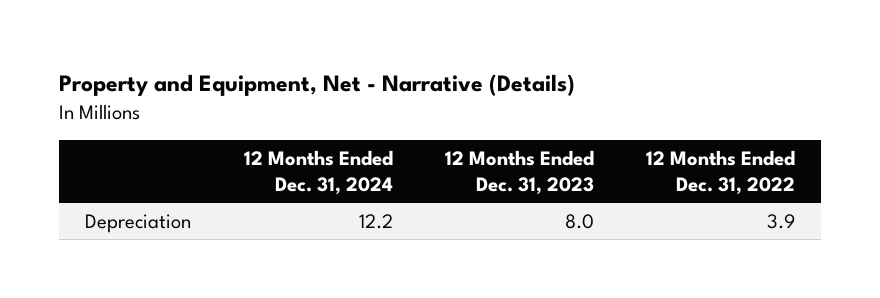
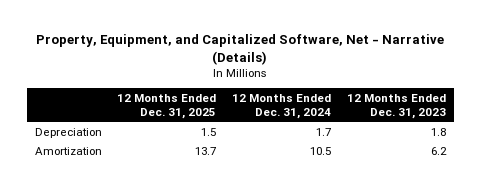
[59,74,576,97] Property and Equipment, Net - Narrative (Details) -> [36,34,445,65] Property, Equipment, and Capitalized Software, Net - Narrative (Details)
[646,149,796,195] 12 Months Ended Dec. 31, 2022 -> none
none -> [117,93,217,119] 12 Months Ended Dec. 31, 2025
[358,213,393,229] 12.2 -> [316,127,332,136] 1.7
[564,213,594,229] 8.0 -> [431,127,447,136] 1.8
none -> [34,146,102,155] Amortization

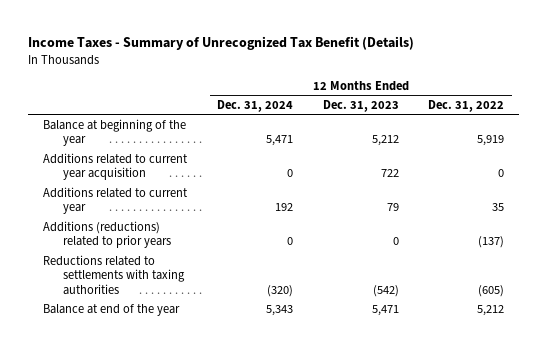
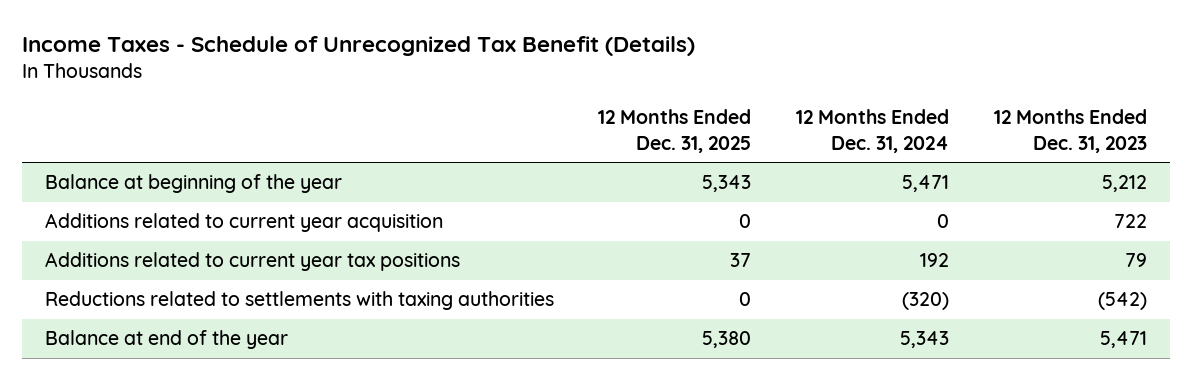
[28,36,415,51] Income Taxes - Summary of Unrecognized Tax Benefit (Details) -> [22,36,696,57] Income Taxes - Schedule of Unrecognized Tax Benefit (Details)
[428,99,505,112] Dec. 31, 2022 -> none
none -> [598,109,752,153] 12 Months Ended Dec. 31, 2025
[43,220,171,249] Additions (reductions) related to prior years -> none
[43,186,189,215] Additions related to current year -> [44,252,460,272] Additions related to current year tax positions

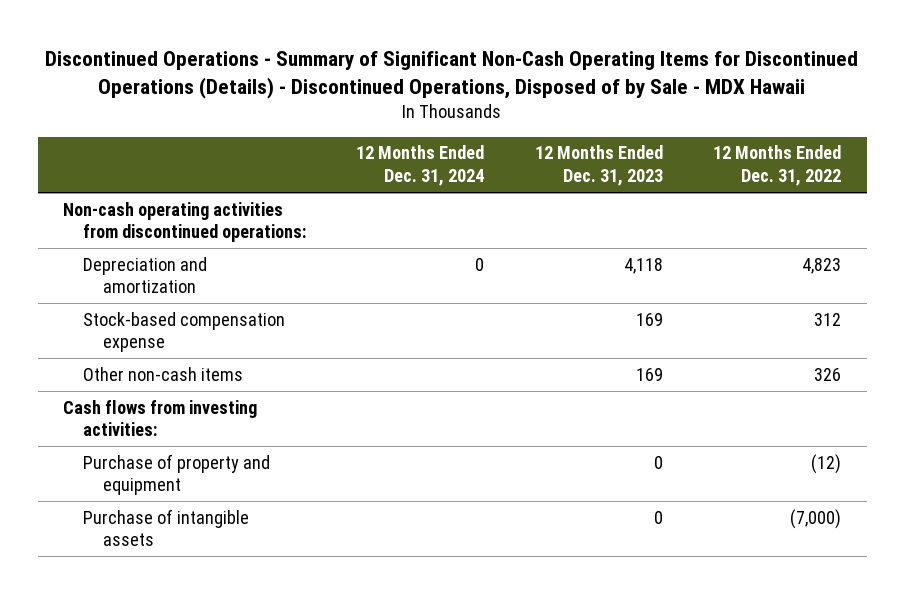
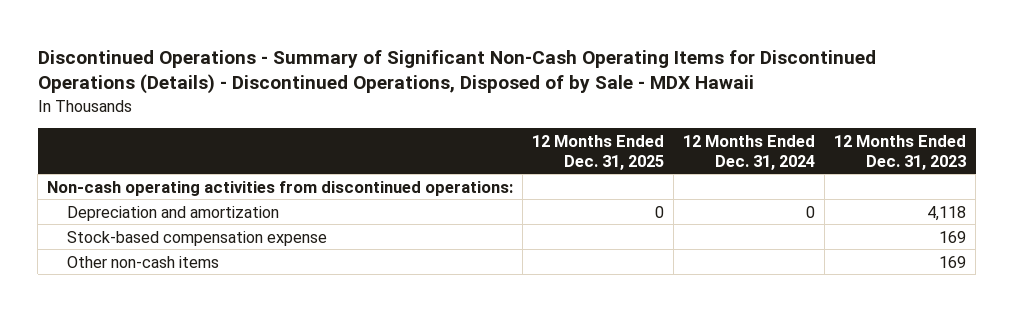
[713,145,842,187] 12 Months Ended Dec. 31, 2022 -> none
none -> [532,134,665,170] 12 Months Ended Dec. 31, 2025
[63,399,258,437] Cash flows from investing activities: -> none
[83,453,271,496] Purchase of property and equipment -> none
[83,508,250,547] Purchase of intangible assets -> none

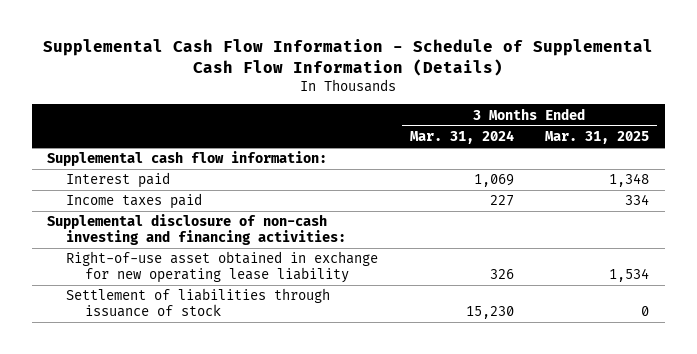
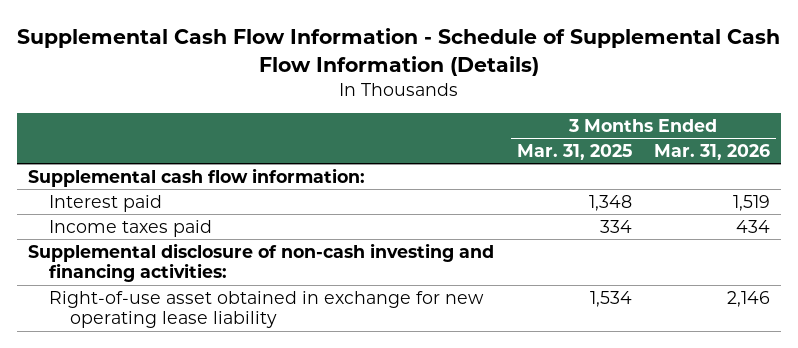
[409,130,514,145] Mar. 31, 2024 -> none
none -> [654,144,771,161] Mar. 31, 2026
[66,288,331,318] Settlement of liabilities through issuance of stock -> none

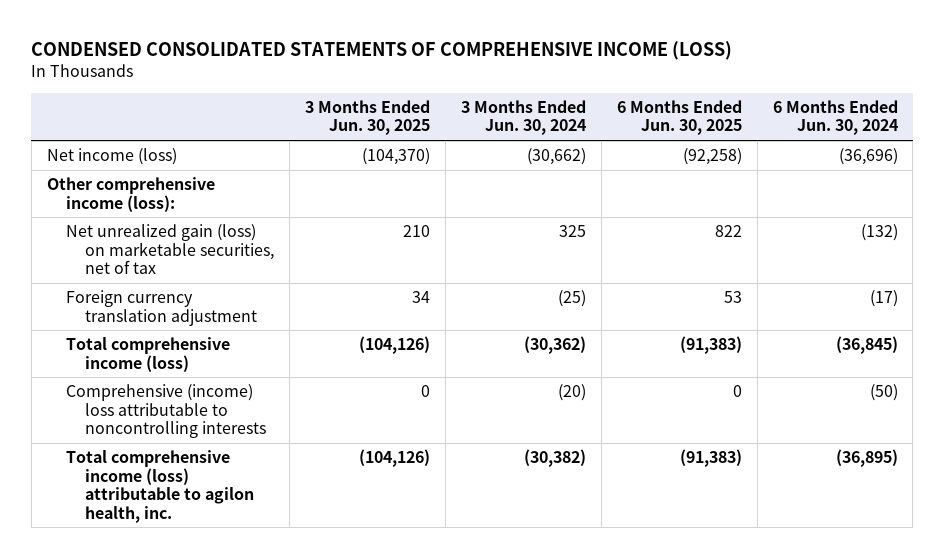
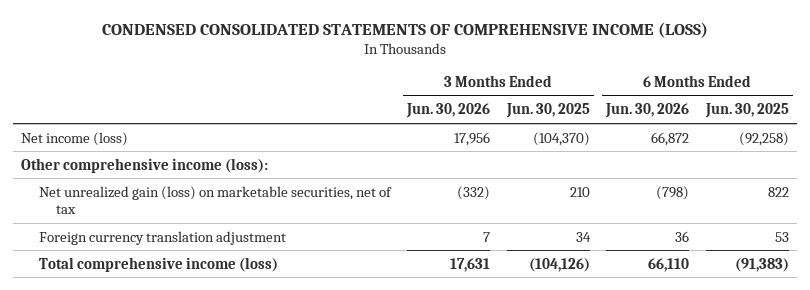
[460,99,586,136] 3 Months Ended Jun. 30, 2024 -> none
[772,99,898,136] 6 Months Ended Jun. 30, 2024 -> none
none -> [406,103,491,119] Jun. 30, 2026
none -> [605,103,690,119] Jun. 30, 2026
[65,384,267,439] Comprehensive (income) loss attributable to noncontrolling interests -> none
[65,450,255,523] Total comprehensive income (loss) attributable to agilon health, inc. -> none

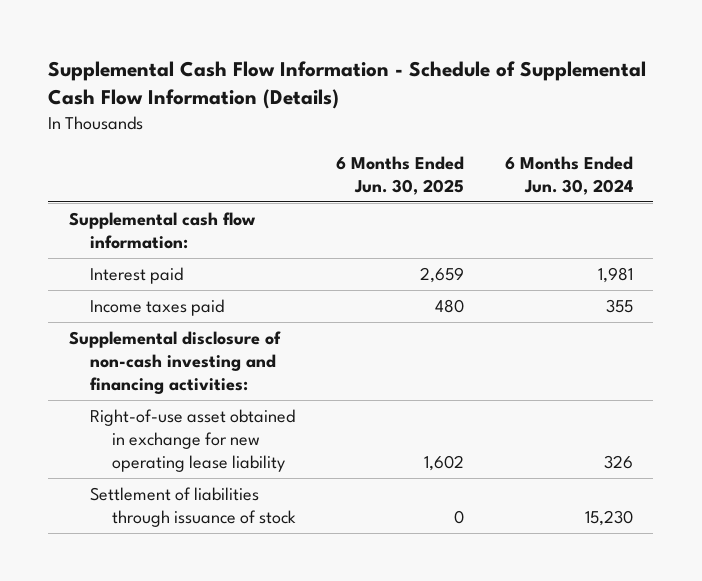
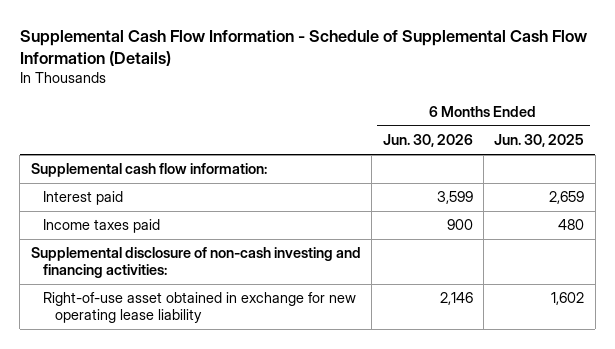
[504,155,633,195] 6 Months Ended Jun. 30, 2024 -> none
none -> [382,134,473,148] Jun. 30, 2026
[90,486,296,527] Settlement of liabilities through issuance of stock -> none

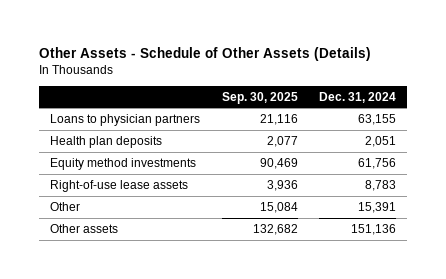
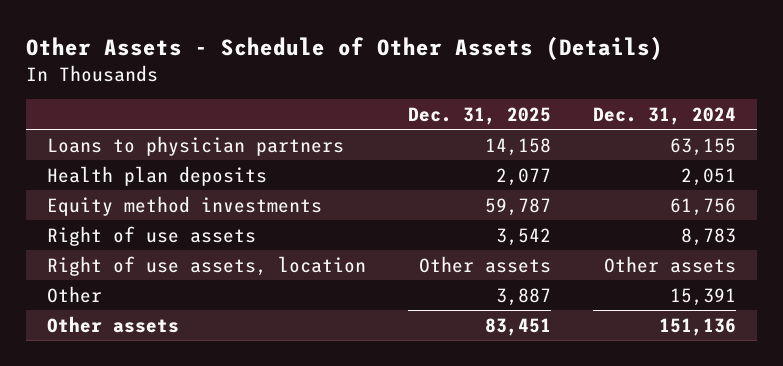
[221,91,298,104] Sep. 30, 2025 -> none
none -> [407,107,551,126] Dec. 31, 2025
[50,179,189,192] Right-of-use lease assets -> [46,225,256,246] Right of use assets
none -> [46,255,366,276] Right of use assets, location

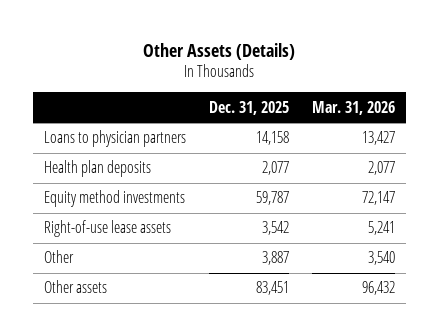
[25,36,663,60] Other Assets - Schedule of Other Assets (Details) -> [143,42,296,60] Other Assets (Details)
[592,107,736,126] Dec. 31, 2024 -> none
none -> [311,100,395,115] Mar. 31, 2026
[46,255,366,276] Right of use assets, location -> none
[46,225,256,246] Right of use assets -> [44,220,172,238] Right-of-use lease assets

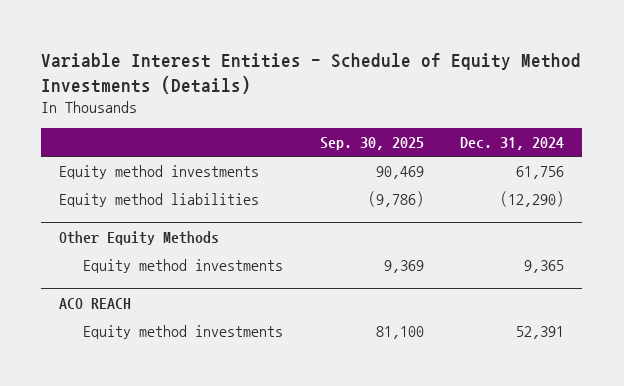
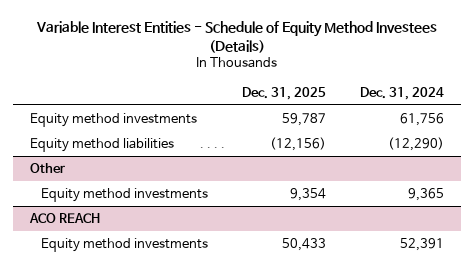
[41,52,582,94] Variable Interest Entities - Schedule of Equity Method Investments (Details) -> [36,20,438,53] Variable Interest Entities - Schedule of Equity Method Investees (Details)
[319,137,424,151] Sep. 30, 2025 -> none
none -> [242,86,327,100] Dec. 31, 2025
[59,231,220,246] Other Equity Methods -> [29,162,65,173] Other

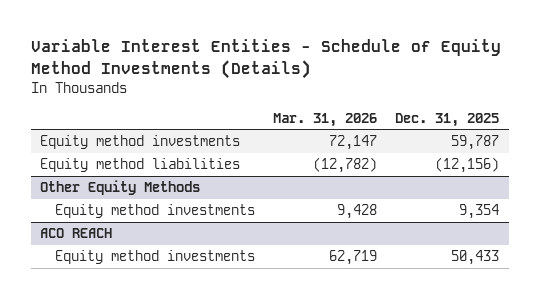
[36,20,438,53] Variable Interest Entities - Schedule of Equity Method Investees (Details) -> [30,39,501,79] Variable Interest Entities - Schedule of Equity Method Investments (Details)
[360,86,445,100] Dec. 31, 2024 -> none
none -> [273,112,378,127] Mar. 31, 2026
[29,162,65,173] Other -> [39,180,200,196] Other Equity Methods

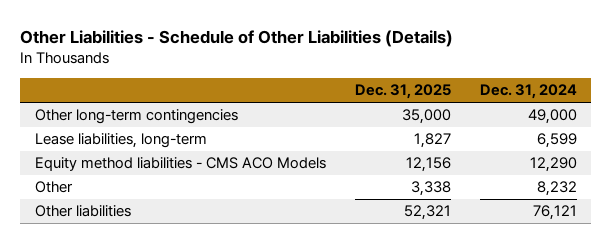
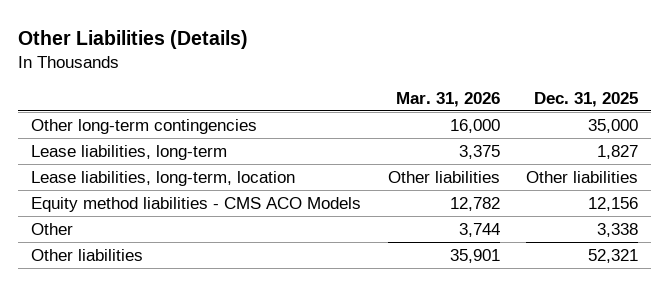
[20,30,454,48] Other Liabilities - Schedule of Other Liabilities (Details) -> [18,29,249,49] Other Liabilities (Details)
[479,84,577,100] Dec. 31, 2024 -> none
none -> [395,91,500,107] Mar. 31, 2026
none -> [31,170,296,186] Lease liabilities, long-term, location

